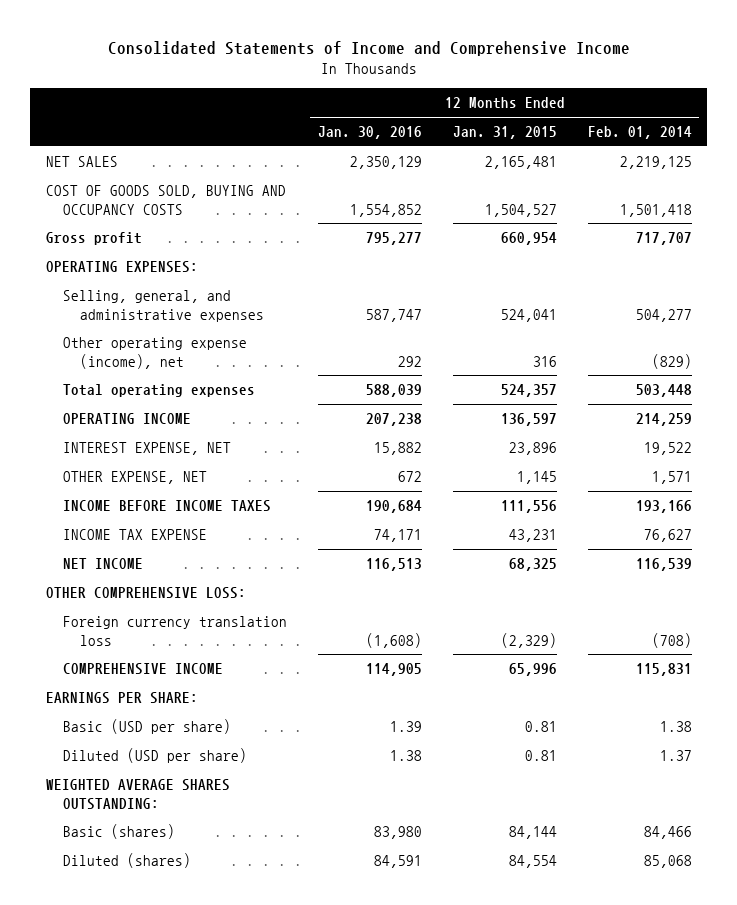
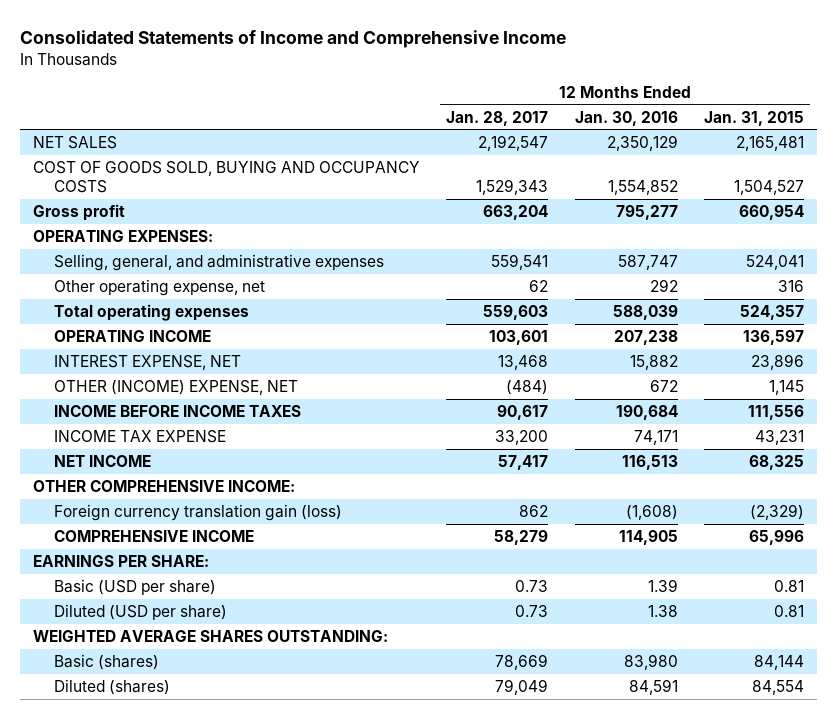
[587,126,692,140] Feb. 01, 2014 -> none
none -> [446,110,549,126] Jan. 28, 2017
[62,337,247,369] Other operating expense (income), net -> [53,278,265,296] Other operating expense, net
[62,471,207,485] OTHER EXPENSE, NET -> [53,379,298,395] OTHER (INCOME) EXPENSE, NET
[45,587,246,600] OTHER COMPREHENSIVE LOSS: -> [33,479,296,492] OTHER COMPREHENSIVE INCOME:
[62,616,287,646] Foreign currency translation loss -> [53,503,342,521] Foreign currency translation gain (loss)

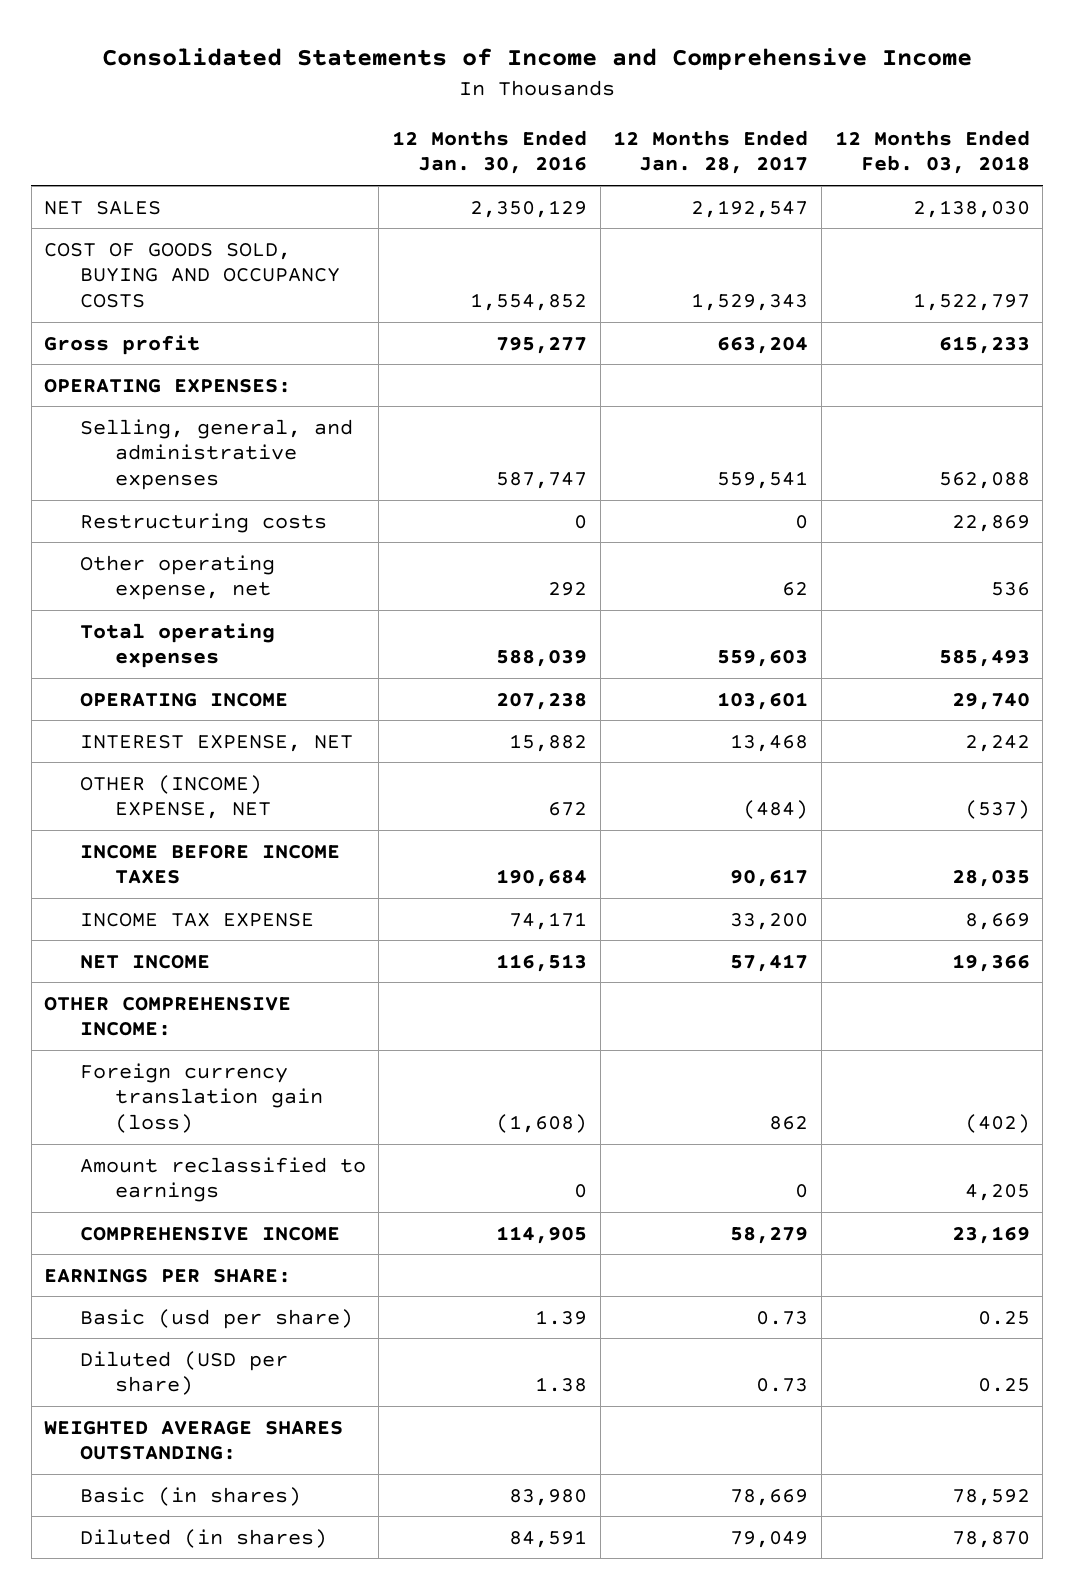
[703,110,804,126] Jan. 31, 2015 -> none
none -> [834,129,1030,175] 12 Months Ended Feb. 03, 2018
none -> [79,512,327,533] Restructuring costs
none -> [79,1156,366,1203] Amount reclassified to earnings
[53,578,216,595] Basic (USD per share) -> [79,1308,353,1329] Basic (usd per share)
[53,653,159,670] Basic (shares) -> [79,1486,301,1506] Basic (in shares)
[53,678,170,695] Diluted (shares) -> [79,1528,327,1548] Diluted (in shares)

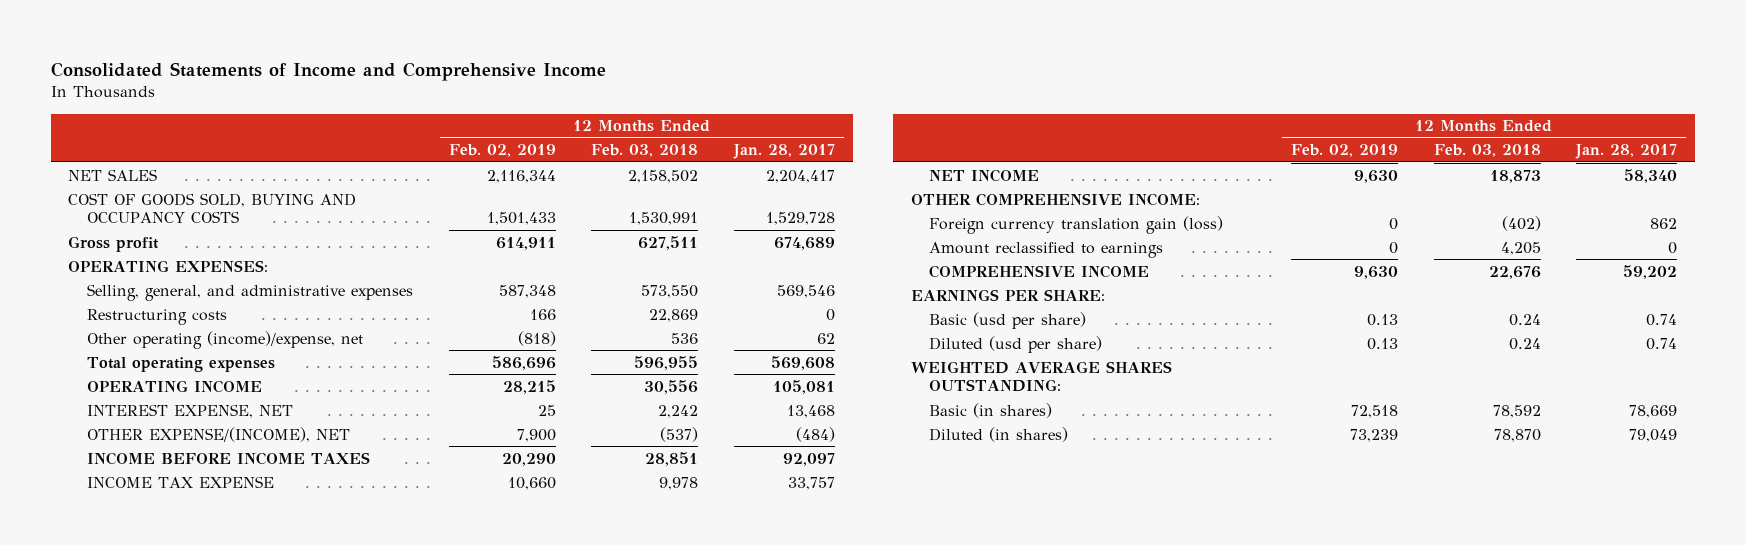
[391,129,587,175] 12 Months Ended Jan. 30, 2016 -> none
none -> [448,144,556,158] Feb. 02, 2019
[691,199,809,218] 2,192,547 -> [765,169,835,183] 2,204,417
[912,199,1030,218] 2,138,030 -> [628,169,699,183] 2,158,502
[691,292,809,311] 1,529,343 -> [765,212,835,226] 1,529,728
[912,292,1030,311] 1,522,797 -> [629,212,699,226] 1,530,991
[717,336,809,354] 663,204 -> [773,236,835,250] 674,689
[938,335,1030,354] 615,233 -> [638,235,699,250] 627,511
[717,470,809,489] 559,541 -> [776,284,835,298] 569,546
[938,471,1030,489] 562,088 -> [641,284,699,298] 573,550
[79,554,275,601] Other operating expense, net -> [87,330,364,349] Other operating (income)/expense, net
[717,650,809,668] 559,603 -> [770,355,835,370] 569,608
[938,650,1030,668] 585,493 -> [634,355,699,370] 596,955
[717,691,809,710] 103,601 -> [772,379,835,394] 105,081
[951,692,1030,710] 29,740 -> [644,379,699,394] 30,556
[79,774,271,820] OTHER (INCOME) EXPENSE, NET -> [87,426,351,442] OTHER EXPENSE/(INCOME), NET
[730,869,809,888] 90,617 -> [782,452,835,466] 92,097
[951,870,1030,888] 28,035 -> [645,451,699,466] 28,851
[730,912,809,930] 33,200 -> [787,476,835,490] 33,757
[964,912,1030,930] 8,669 -> [659,476,699,490] 9,978
[730,953,809,972] 57,417 -> [1624,168,1678,183] 58,340
[951,953,1030,972] 19,366 -> [1489,169,1541,183] 18,873
[730,1226,809,1244] 58,279 -> [1623,264,1678,279] 59,202
[951,1225,1030,1244] 23,169 -> [1488,265,1541,279] 22,676
[756,1310,809,1325] 0.73 -> [1646,313,1678,326] 0.74
[977,1310,1030,1325] 0.25 -> [1508,313,1541,326] 0.24
[79,1350,288,1396] Diluted (USD per share) -> [929,335,1103,353] Diluted (usd per share)
[756,1378,809,1393] 0.73 -> [1646,337,1678,350] 0.74
[977,1378,1030,1393] 0.25 -> [1508,337,1541,350] 0.24

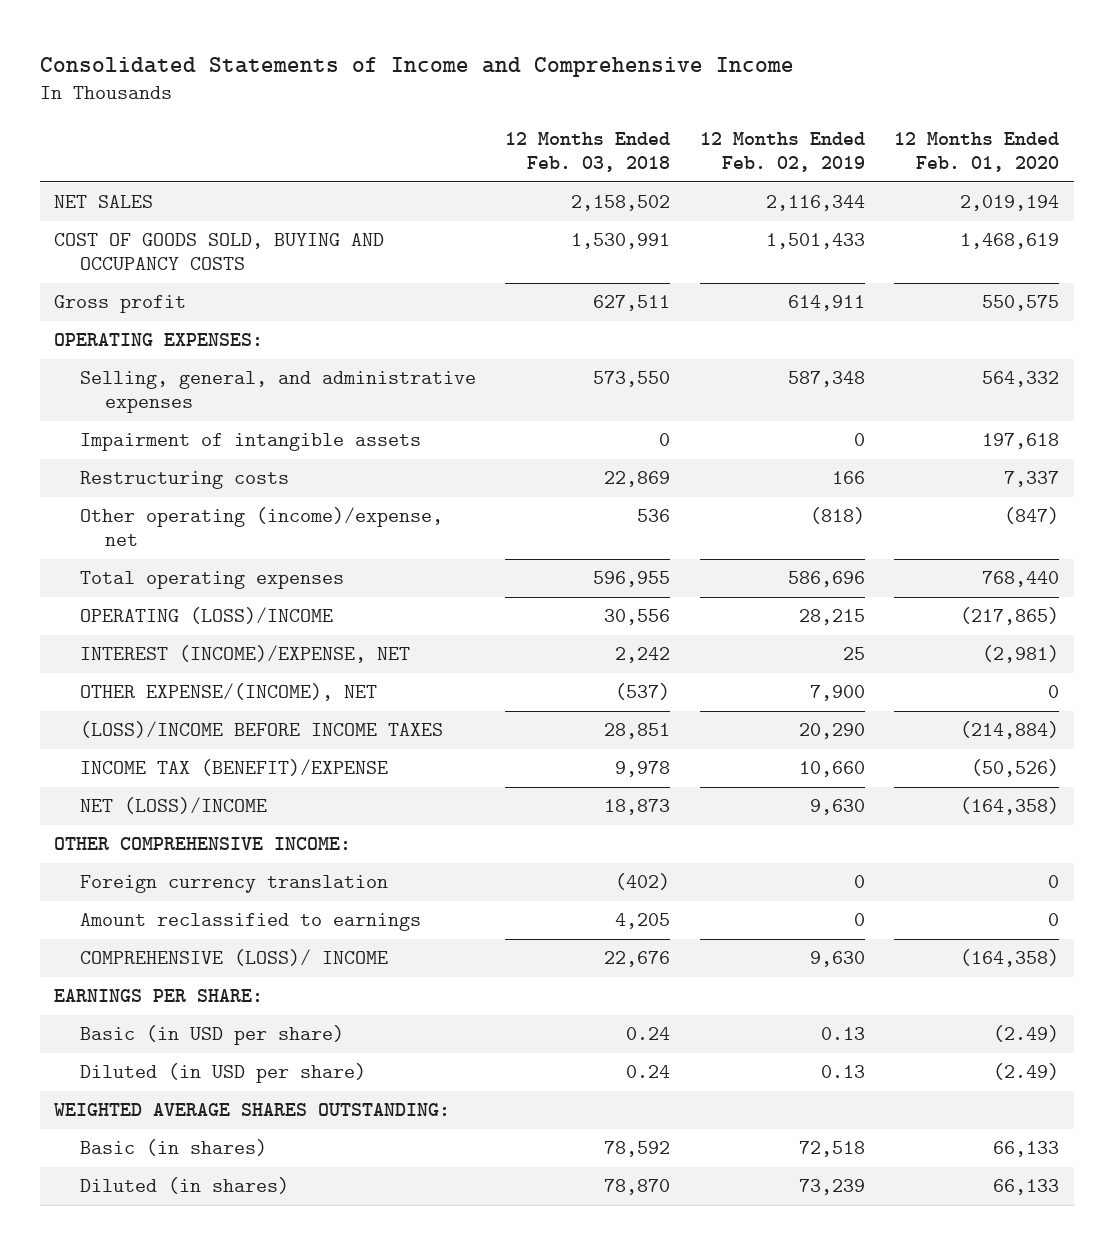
[732,144,835,160] Jan. 28, 2017 -> none
none -> [894,132,1060,172] 12 Months Ended Feb. 01, 2020
none -> [79,433,421,452] Impairment of intangible assets
[87,379,263,393] OPERATING INCOME -> [79,607,333,625] OPERATING (LOSS)/INCOME
[87,403,294,418] INTEREST EXPENSE, NET -> [79,645,410,664] INTEREST (INCOME)/EXPENSE, NET
[87,451,371,465] INCOME BEFORE INCOME TAXES -> [79,721,443,739] (LOSS)/INCOME BEFORE INCOME TAXES
[87,475,275,488] INCOME TAX EXPENSE -> [79,759,388,777] INCOME TAX (BENEFIT)/EXPENSE
[929,168,1040,182] NET INCOME -> [79,797,267,815] NET (LOSS)/INCOME
[929,215,1224,234] Foreign currency translation gain (loss) -> [79,875,388,894] Foreign currency translation
[929,264,1150,278] COMPREHENSIVE INCOME -> [79,949,388,967] COMPREHENSIVE (LOSS)/ INCOME
[929,311,1087,329] Basic (usd per share) -> [79,1025,344,1046] Basic (in USD per share)
[929,335,1103,353] Diluted (usd per share) -> [79,1063,366,1084] Diluted (in USD per share)

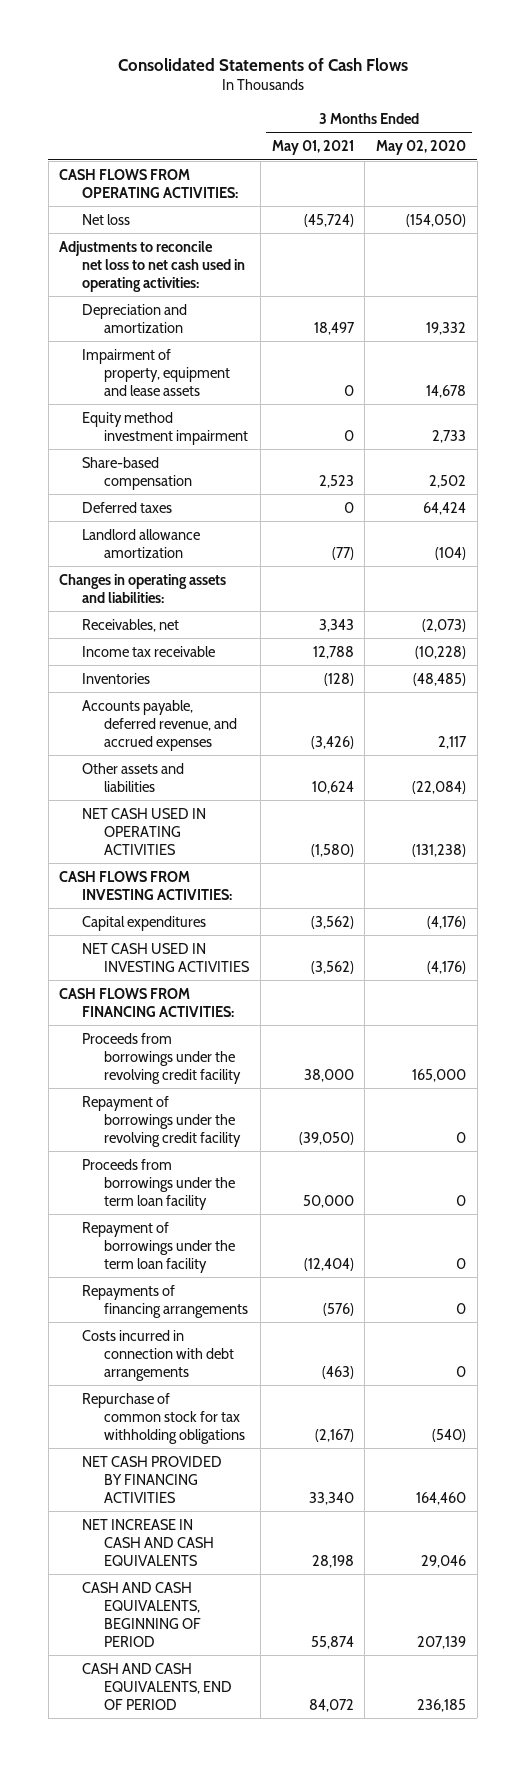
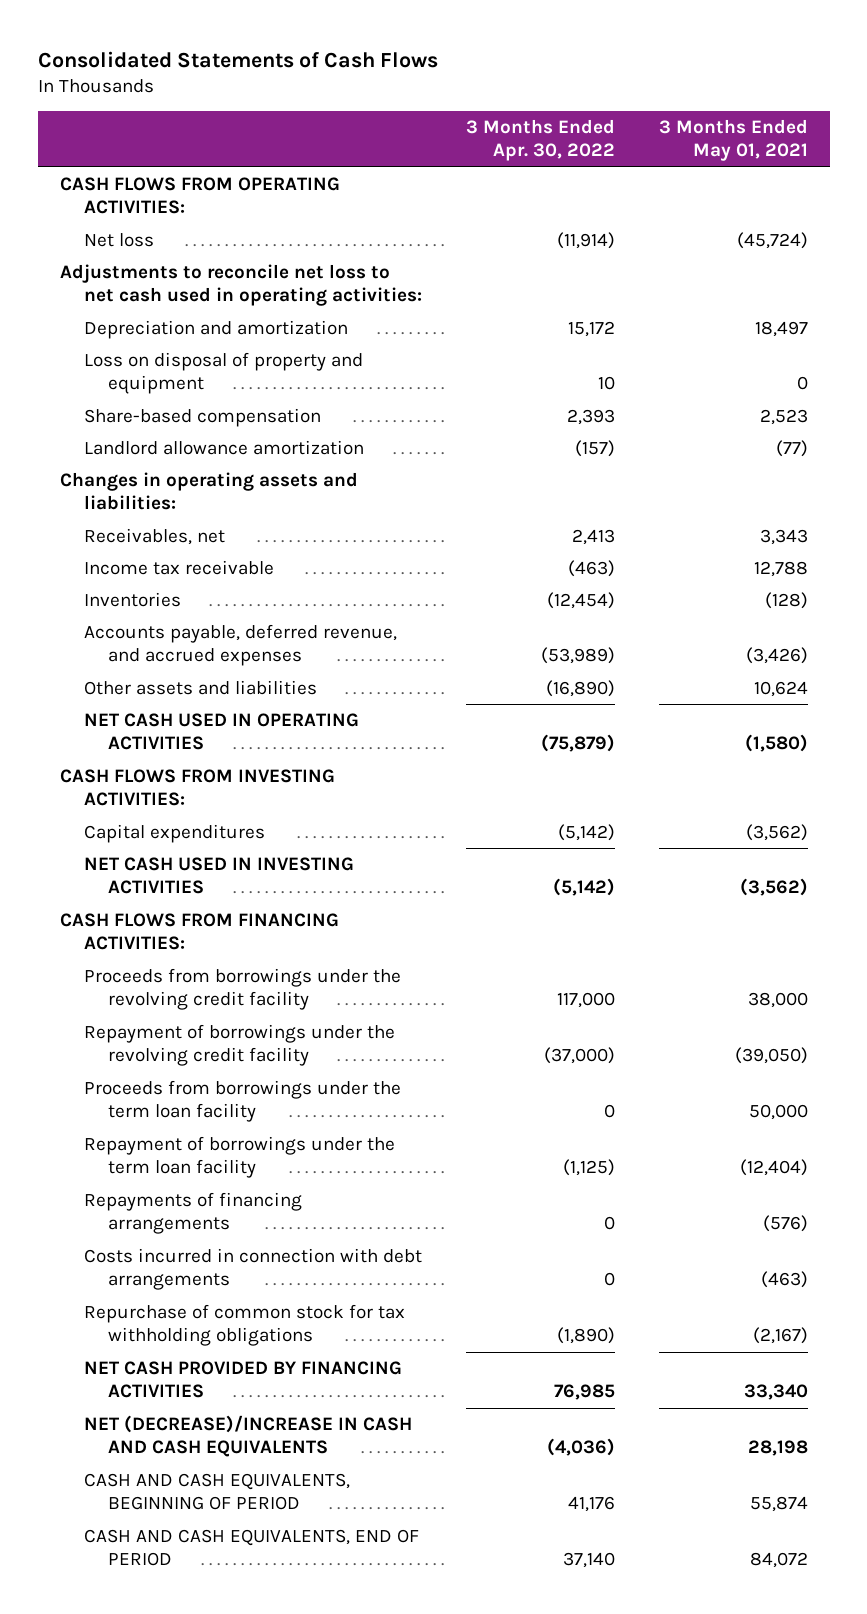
[376,140,467,156] May 02, 2020 -> none
none -> [465,119,615,162] 3 Months Ended Apr. 30, 2022
[81,348,231,396] Impairment of property, equipment and lease assets -> none
[81,411,249,445] Equity method investment impairment -> none
none -> [83,352,363,395] Loss on disposal of property and equipment
[81,501,172,513] Deferred taxes -> none
[81,1518,215,1566] NET INCREASE IN CASH AND CASH EQUIVALENTS -> [83,1415,412,1458] NET (DECREASE)/INCREASE IN CASH AND CASH EQUIVALENTS

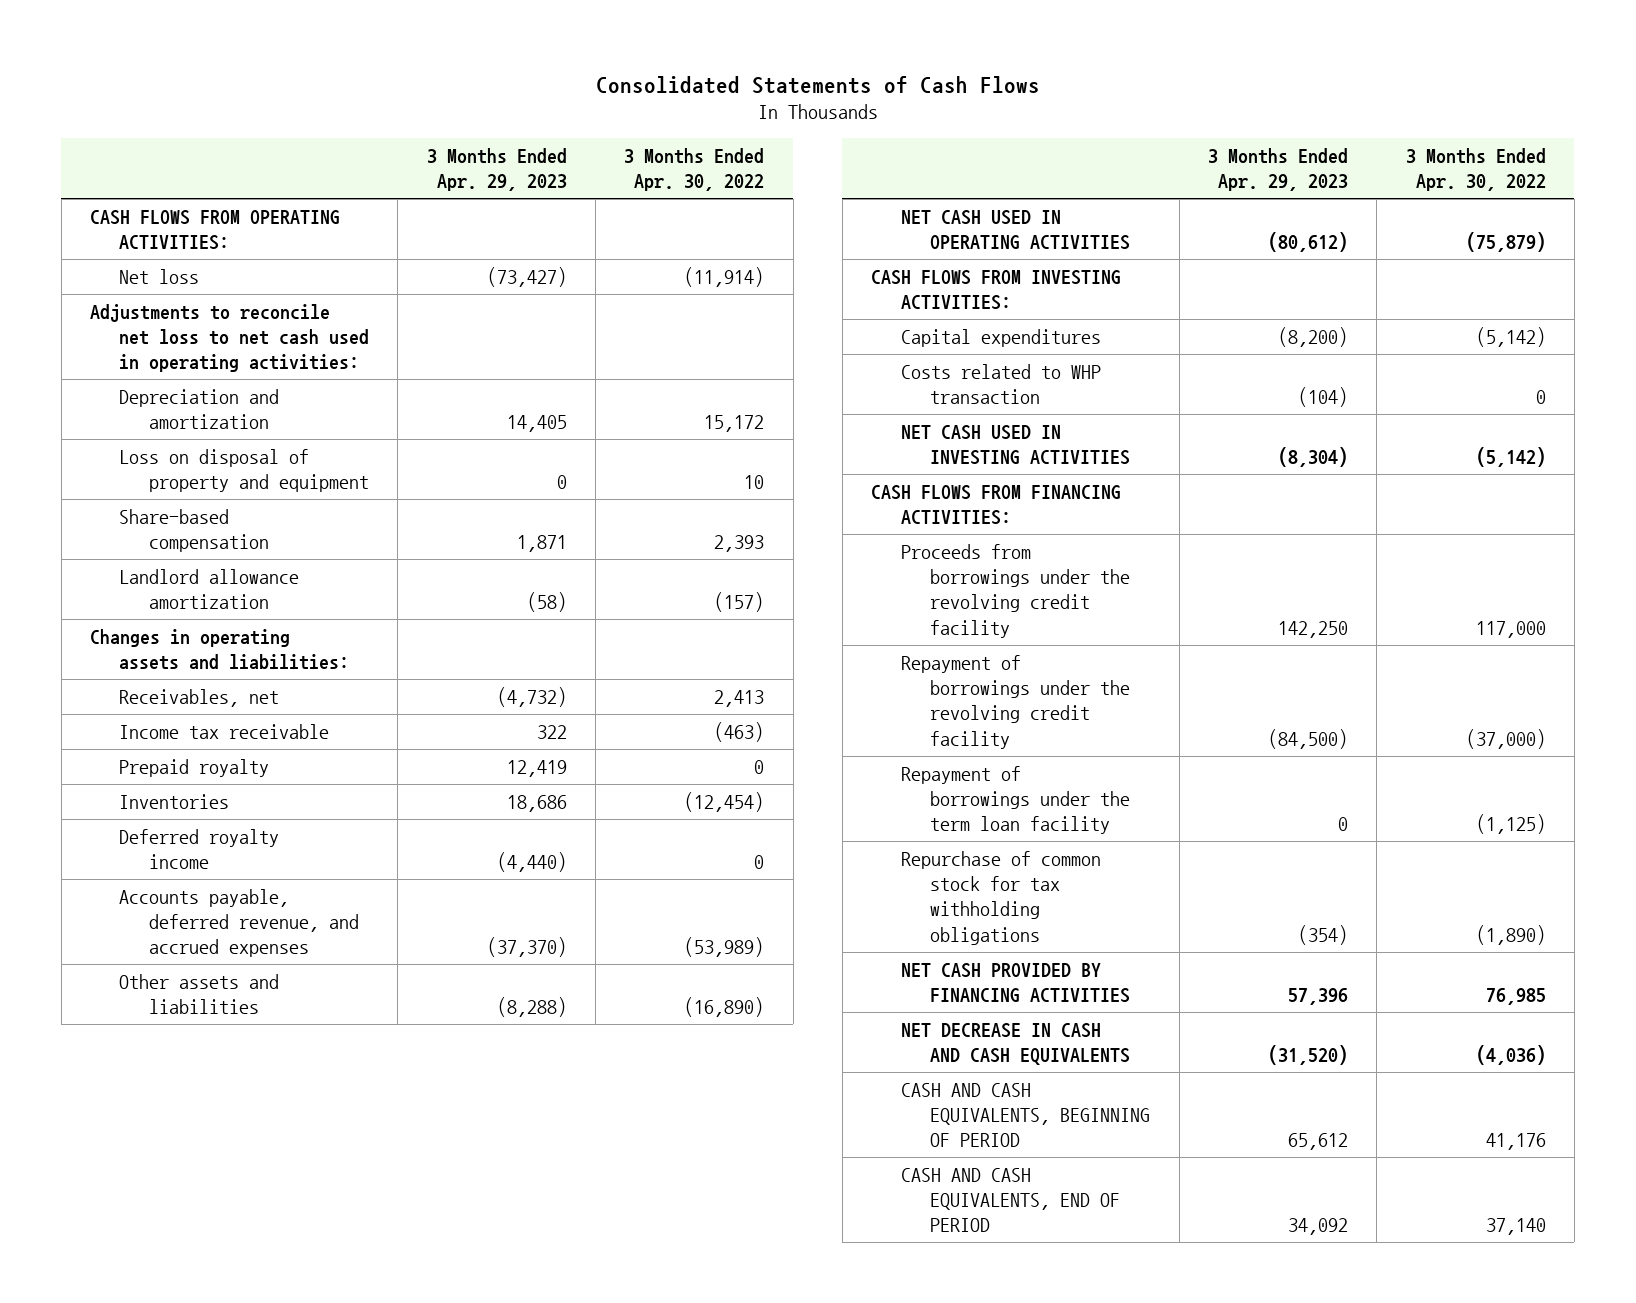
[658,119,808,162] 3 Months Ended May 01, 2021 -> none
none -> [426,147,567,192] 3 Months Ended Apr. 29, 2023
none -> [119,758,270,777] Prepaid royalty
none -> [119,828,280,870] Deferred royalty income
none -> [900,363,1101,405] Costs related to WHP transaction
[83,1080,401,1123] Proceeds from borrowings under the term loan facility -> none
[83,1192,302,1235] Repayments of financing arrangements -> none
[83,1248,422,1291] Costs incurred in connection with debt arrangements -> none
[83,1415,412,1458] NET (DECREASE)/INCREASE IN CASH AND CASH EQUIVALENTS -> [900,1022,1130,1066] NET DECREASE IN CASH AND CASH EQUIVALENTS

